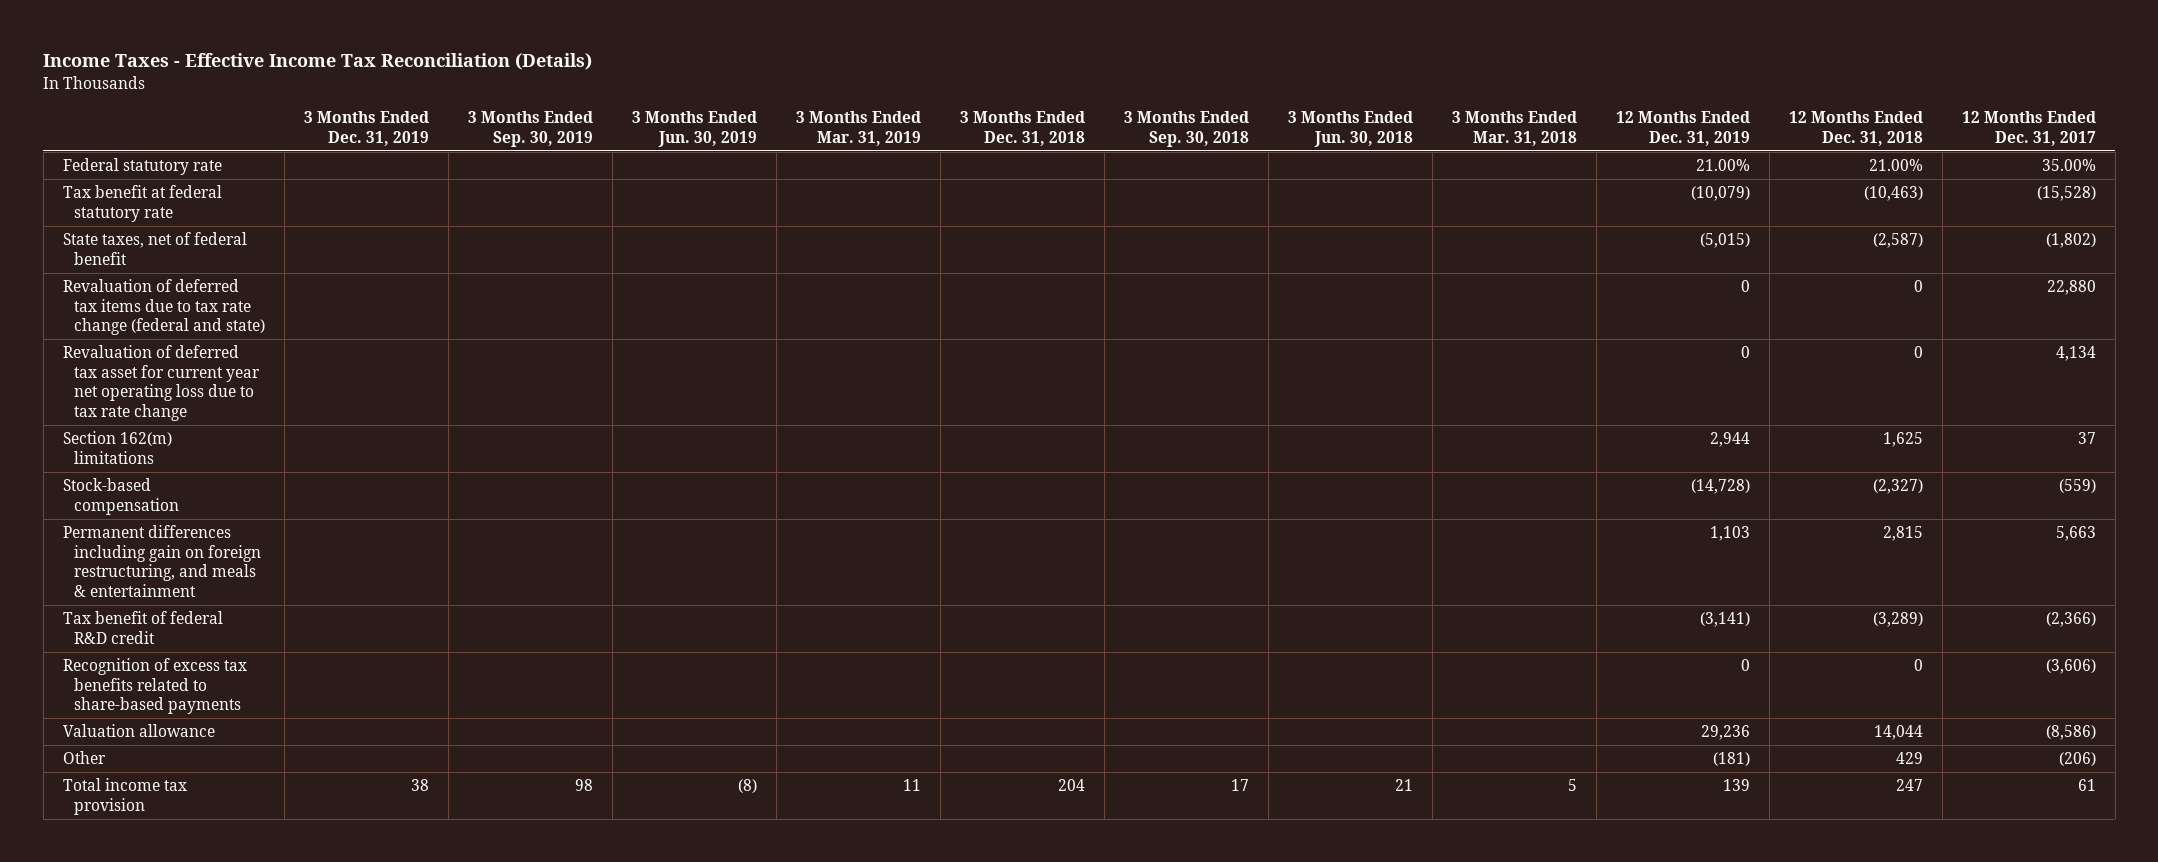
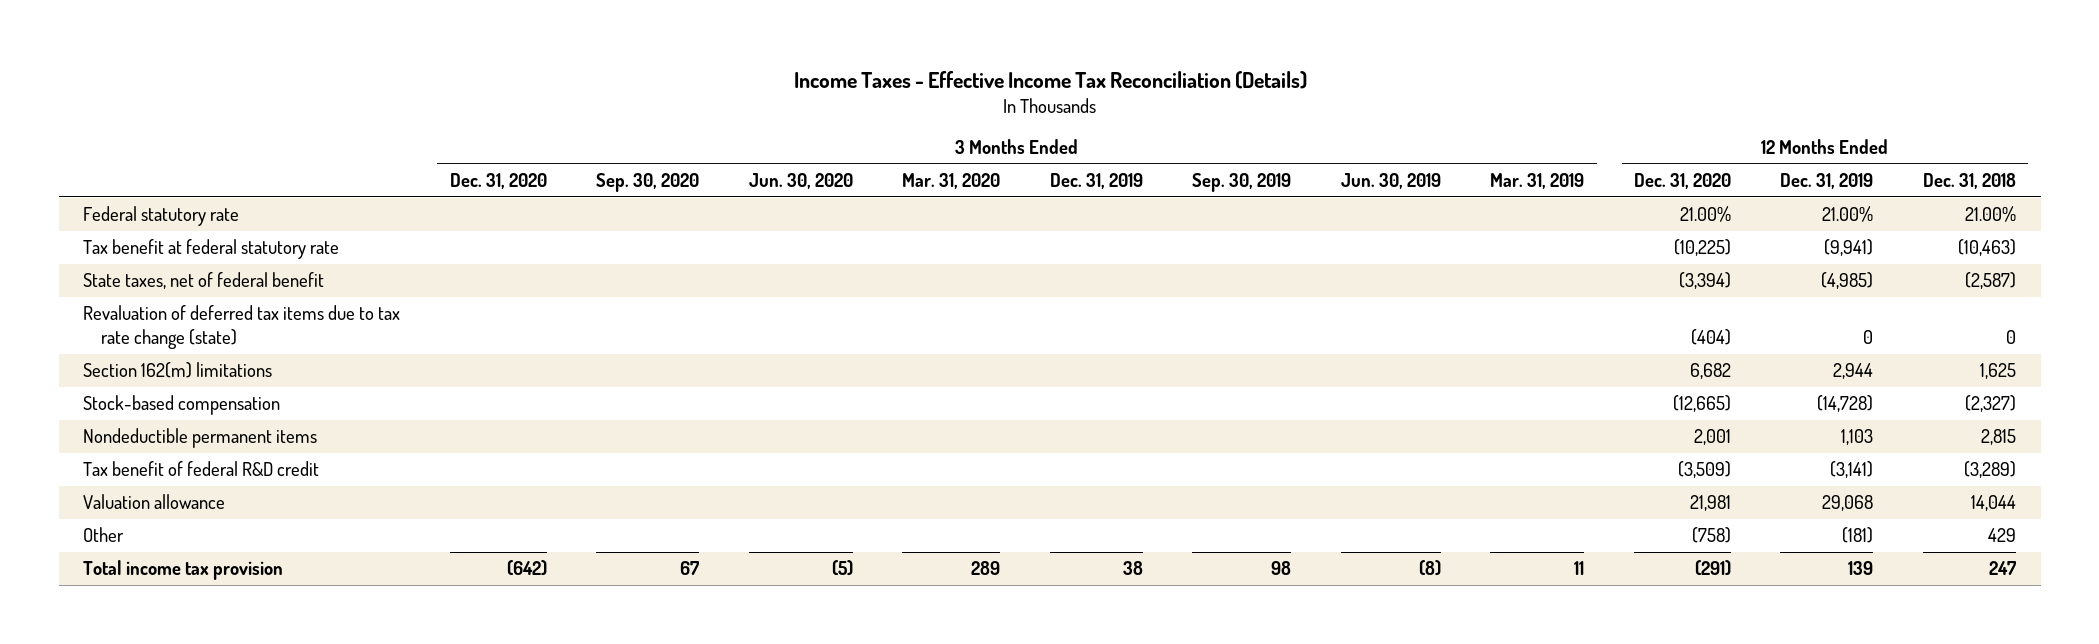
[959,111,1085,146] 3 Months Ended Dec. 31, 2018 -> none
[1123,111,1249,147] 3 Months Ended Sep. 30, 2018 -> none
[1287,111,1413,147] 3 Months Ended Jun. 30, 2018 -> none
[1451,111,1577,146] 3 Months Ended Mar. 31, 2018 -> none
[1961,111,2096,146] 12 Months Ended Dec. 31, 2017 -> none
none -> [449,173,547,190] Dec. 31, 2020
none -> [596,173,700,193] Sep. 30, 2020
none -> [748,173,853,190] Jun. 30, 2020
none -> [902,173,1001,190] Mar. 31, 2020
none -> [1633,173,1731,190] Dec. 31, 2020
[62,345,261,421] Revaluation of deferred tax asset for current year net operating loss due to tax rate change -> none
[1690,186,1750,202] (10,079) -> [1824,239,1874,257] (9,941)
[1699,233,1750,249] (5,015) -> [1821,272,1874,290] (4,985)
[62,279,266,336] Revaluation of deferred tax items due to tax rate change (federal and state) -> [83,305,401,350] Revaluation of deferred tax items due to tax rate change (state)
[62,525,262,597] Permanent differences including gain on foreign restructuring, and meals & entertainment -> [83,428,318,449] Nondeductible permanent items
[62,658,247,715] Recognition of excess tax benefits related to share-based payments -> none
[1700,725,1750,741] 29,236 -> [1822,495,1874,512] 29,068

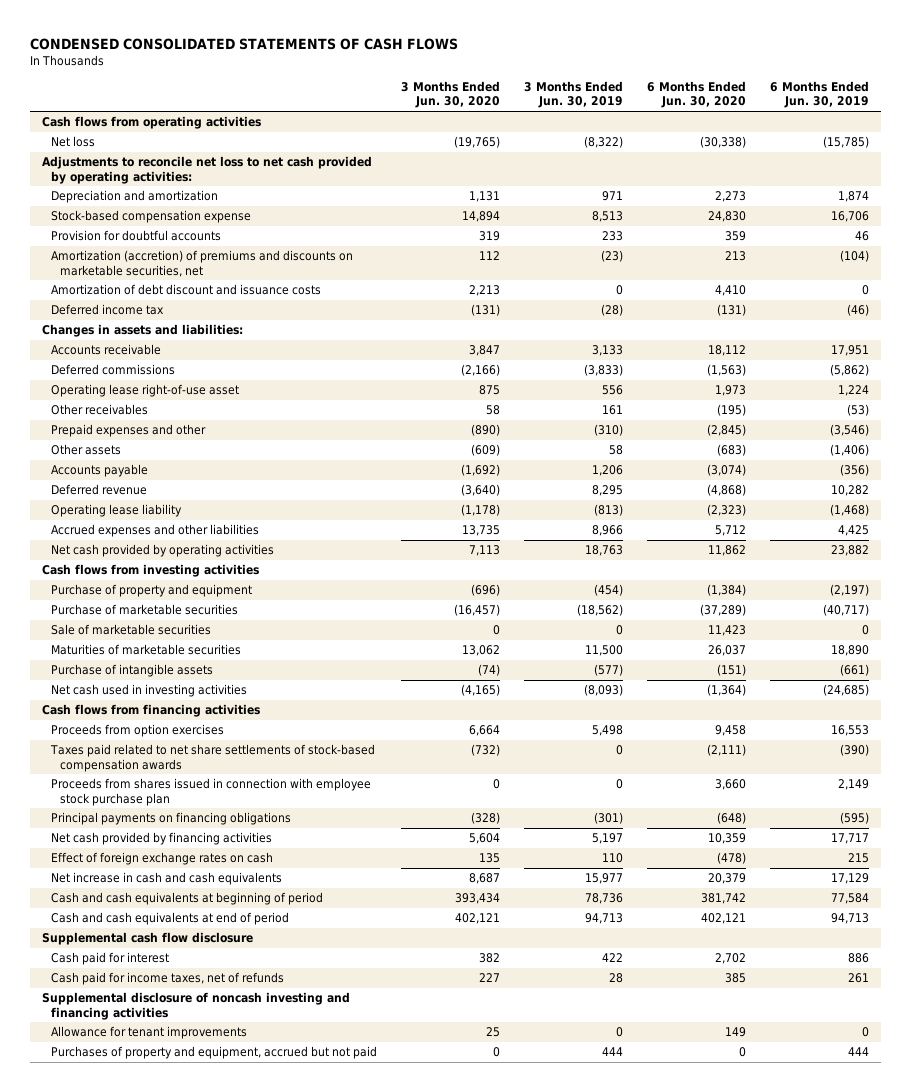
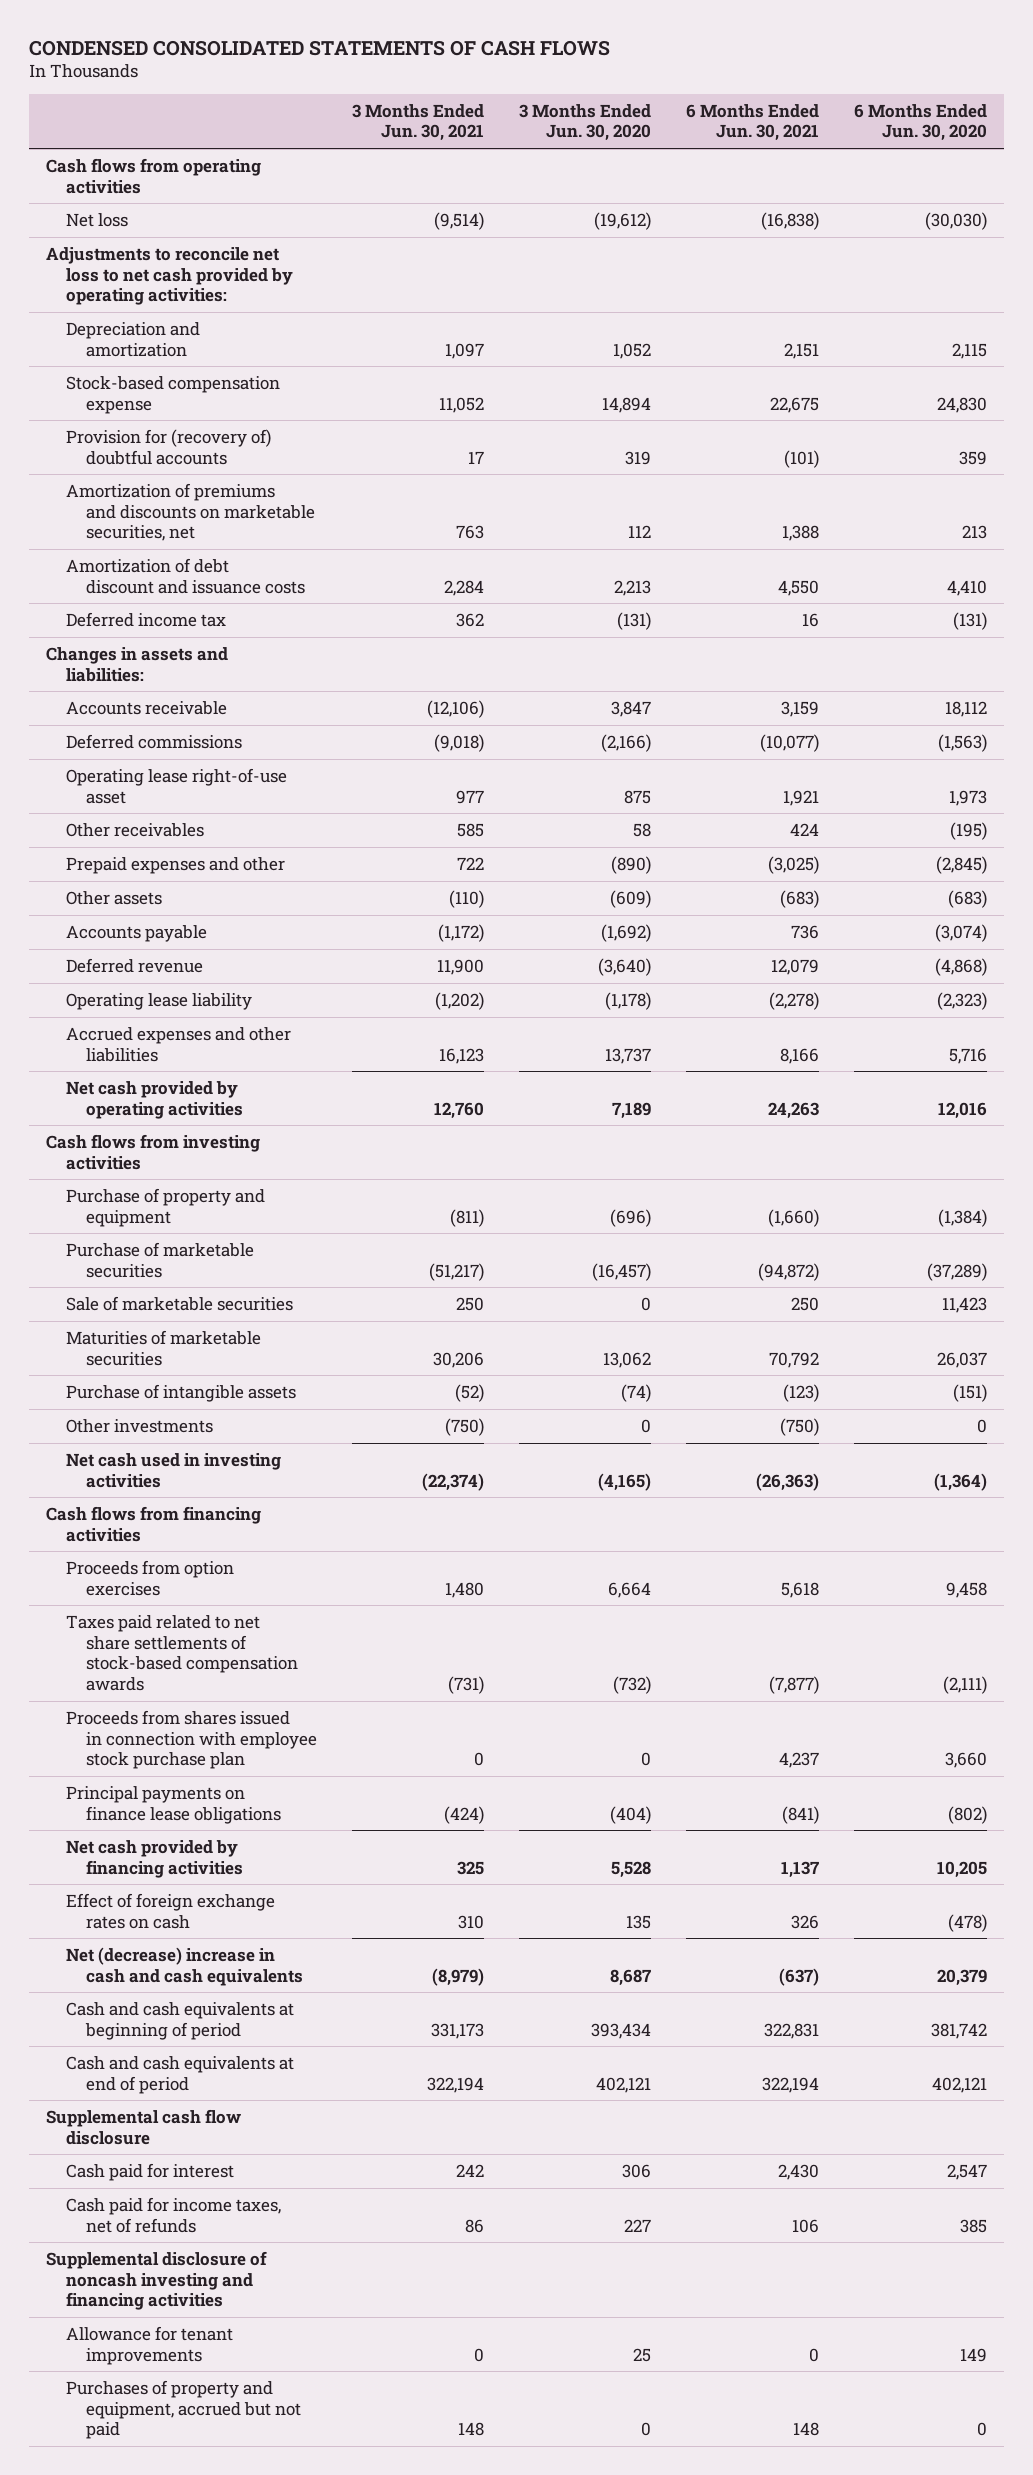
[524,81,624,109] 3 Months Ended Jun. 30, 2019 -> none
[770,81,870,109] 6 Months Ended Jun. 30, 2019 -> none
none -> [352,103,485,142] 3 Months Ended Jun. 30, 2021
none -> [685,103,819,142] 6 Months Ended Jun. 30, 2021
[454,136,501,149] (19,765) -> [594,211,652,230] (19,612)
[700,136,747,149] (30,338) -> [924,211,987,230] (30,030)
[469,191,501,203] 1,131 -> [613,342,652,359] 1,052
[715,191,747,203] 2,273 -> [951,342,987,359] 2,115
[51,230,222,242] Provision for doubtful accounts -> [66,428,272,465] Provision for (recovery of) doubtful accounts
[51,250,354,277] Amortization (accretion) of premiums and discounts on marketable securities, net -> [66,482,316,542] Amortization of premiums and discounts on marketable securities, net
[462,525,501,537] 13,735 -> [605,1047,652,1064] 13,737
[715,525,747,537] 5,712 -> [948,1047,987,1064] 5,716
[469,545,501,557] 7,113 -> [612,1101,652,1119] 7,189
[708,545,747,557] 11,862 -> [937,1101,987,1119] 12,016
none -> [66,1418,214,1433] Other investments
[51,812,292,826] Principal payments on financing obligations -> [66,1785,282,1824] Principal payments on finance lease obligations
[471,812,501,825] (328) -> [610,1805,652,1824] (404)
[717,812,747,825] (648) -> [947,1805,987,1824] (802)
[469,833,501,845] 5,604 -> [611,1860,652,1878] 5,528
[708,833,747,845] 10,359 -> [936,1860,987,1878] 10,205
[51,872,283,886] Net increase in cash and cash equivalents -> [66,1946,304,1986] Net (decrease) increase in cash and cash equivalents
[479,953,501,964] 382 -> [622,2163,652,2178] 306
[715,953,747,965] 2,702 -> [946,2163,987,2180] 2,547

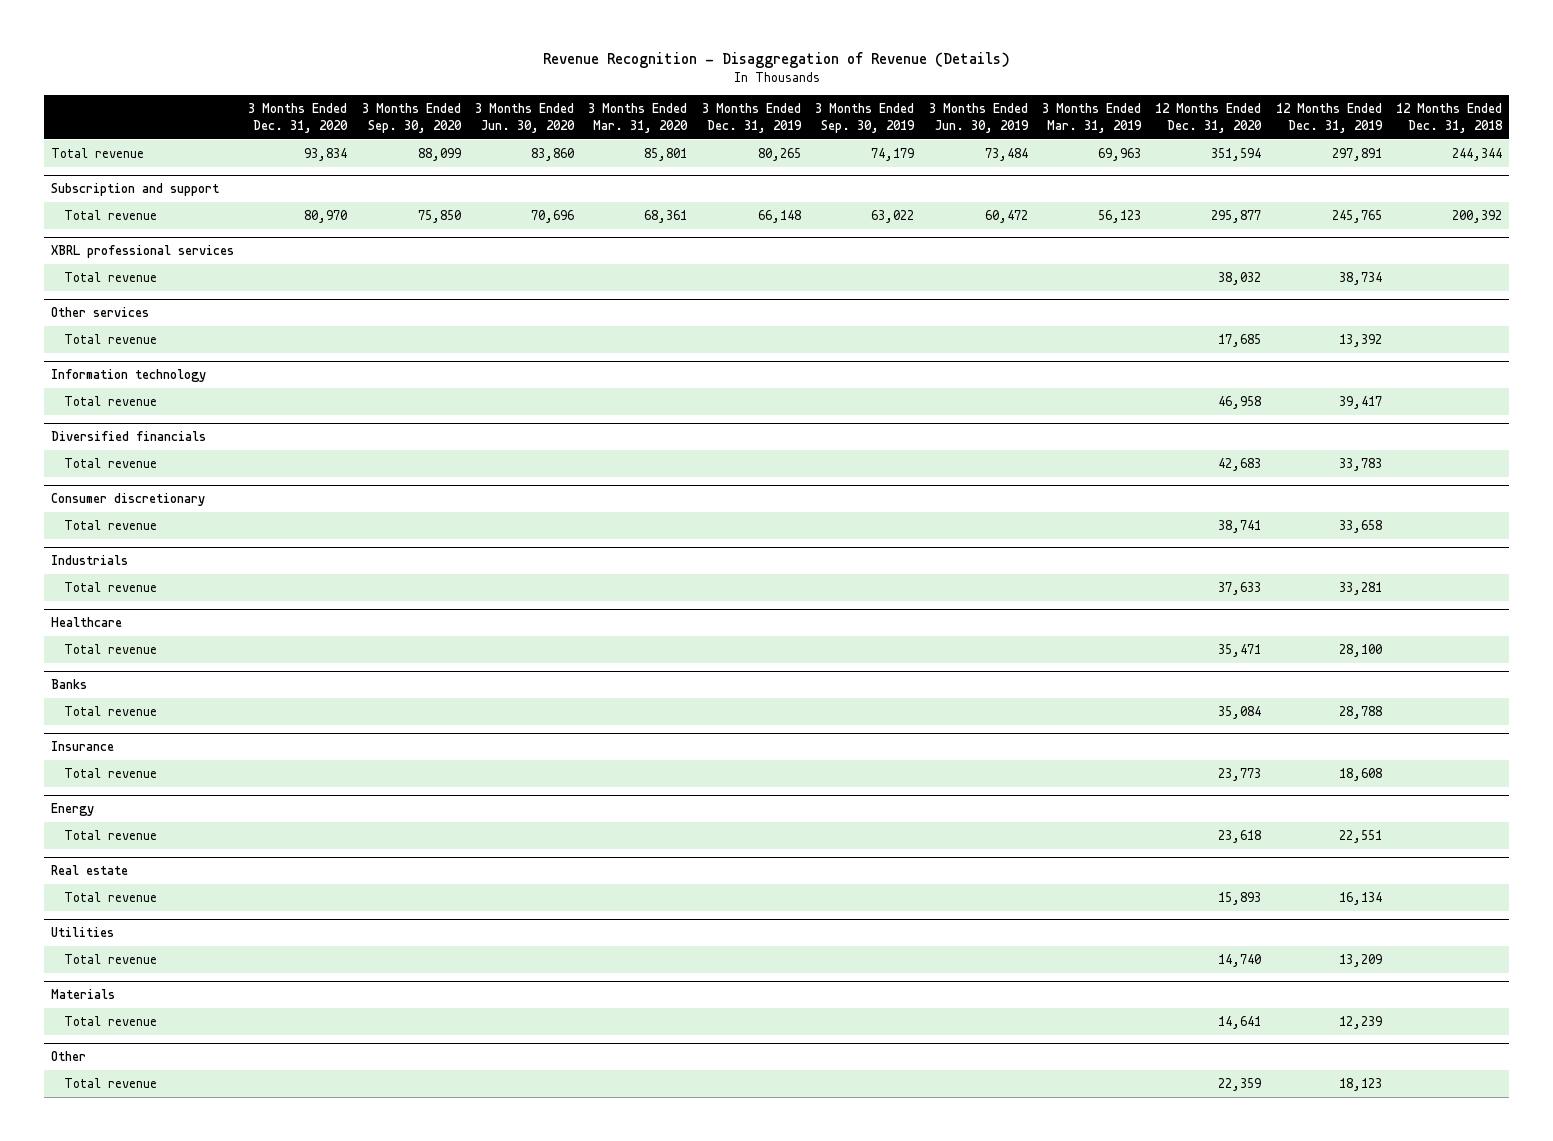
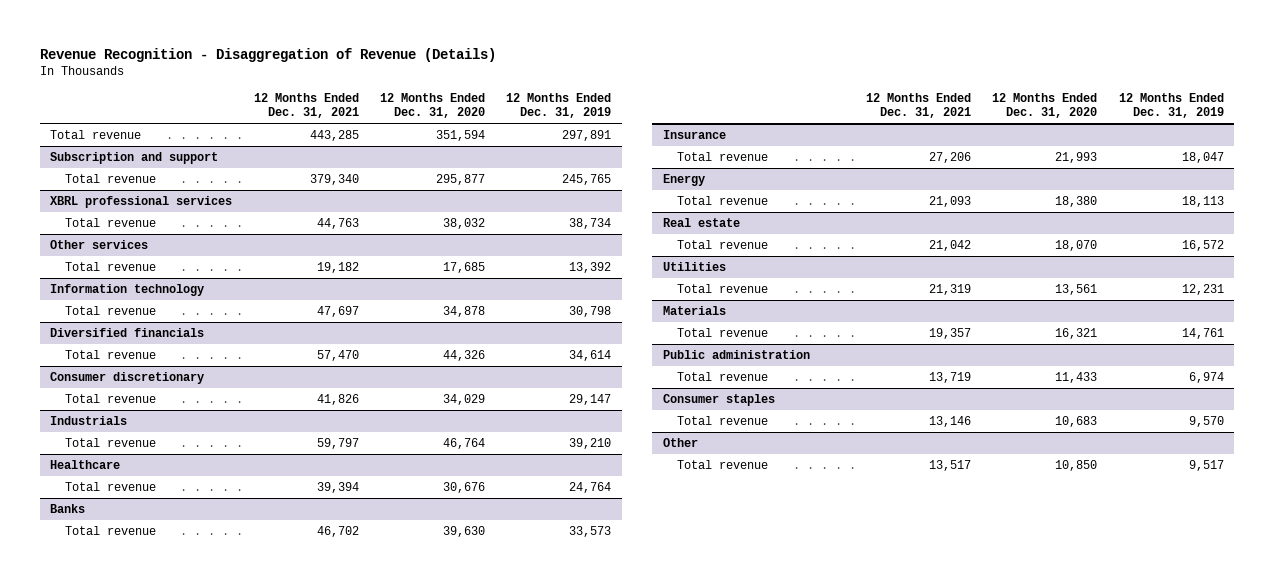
[248,102,349,133] 3 Months Ended Dec. 31, 2020 -> none
[361,102,462,133] 3 Months Ended Sep. 30, 2020 -> none
[475,102,576,133] 3 Months Ended Jun. 30, 2020 -> none
[588,102,689,133] 3 Months Ended Mar. 31, 2020 -> none
[701,102,802,133] 3 Months Ended Dec. 31, 2019 -> none
[815,102,916,133] 3 Months Ended Sep. 30, 2019 -> none
[928,102,1029,133] 3 Months Ended Jun. 30, 2019 -> none
[1041,102,1142,133] 3 Months Ended Mar. 31, 2019 -> none
[1396,102,1504,133] 12 Months Ended Dec. 31, 2018 -> none
none -> [253,93,359,119] 12 Months Ended Dec. 31, 2021
[1218,396,1262,410] 46,958 -> [442,305,485,317] 34,878
[1338,396,1382,410] 39,417 -> [569,305,612,317] 30,798
[1218,458,1262,472] 42,683 -> [442,349,485,361] 44,326
[1338,458,1382,472] 33,783 -> [569,349,612,361] 34,614
[1218,520,1262,534] 38,741 -> [442,393,485,405] 34,029
[1338,520,1382,534] 33,658 -> [569,393,612,405] 29,147
[1218,582,1262,596] 37,633 -> [442,437,485,449] 46,764
[1338,582,1382,596] 33,281 -> [569,437,612,449] 39,210
[1218,644,1262,658] 35,471 -> [442,481,485,493] 30,676
[1338,644,1382,658] 28,100 -> [569,481,612,493] 24,764
[1218,706,1262,720] 35,084 -> [442,525,485,537] 39,630
[1338,706,1382,720] 28,788 -> [569,525,612,537] 33,573
[1218,768,1262,782] 23,773 -> [1055,151,1098,163] 21,993
[1338,768,1382,782] 18,608 -> [1181,151,1224,163] 18,047
[1218,830,1262,844] 23,618 -> [1055,195,1098,207] 18,380
[1338,830,1382,844] 22,551 -> [1181,195,1224,207] 18,113
[1218,892,1262,906] 15,893 -> [1055,239,1098,251] 18,070
[1338,892,1382,906] 16,134 -> [1181,239,1224,251] 16,572
[1218,954,1262,968] 14,740 -> [1055,283,1098,295] 13,561
[1338,954,1382,968] 13,209 -> [1181,283,1224,295] 12,231
[1218,1016,1262,1030] 14,641 -> [1055,327,1098,339] 16,321
[1338,1016,1382,1030] 12,239 -> [1181,327,1224,339] 14,761
none -> [662,349,810,359] Public administration
none -> [677,371,769,381] Total revenue
none -> [662,393,775,406] Consumer staples
none -> [677,415,769,425] Total revenue
[1218,1078,1262,1092] 22,359 -> [1055,459,1098,471] 10,850
[1338,1078,1382,1092] 18,123 -> [1188,459,1224,471] 9,517

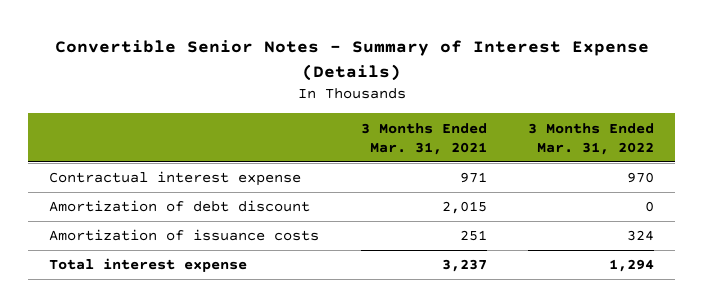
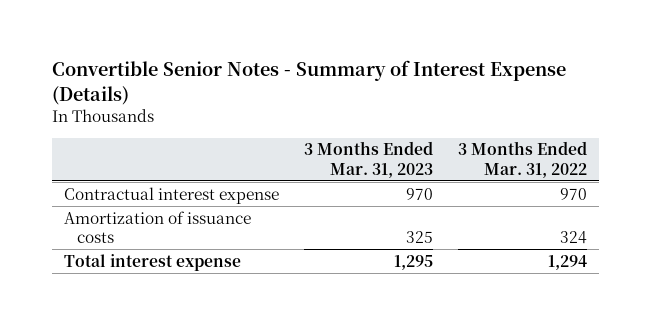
[360,122,487,155] 3 Months Ended Mar. 31, 2021 -> none
none -> [304,141,434,178] 3 Months Ended Mar. 31, 2023
[49,200,311,213] Amortization of debt discount -> none

